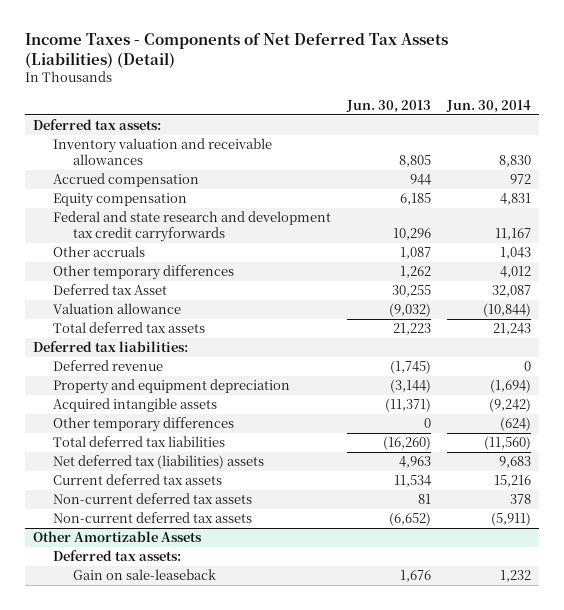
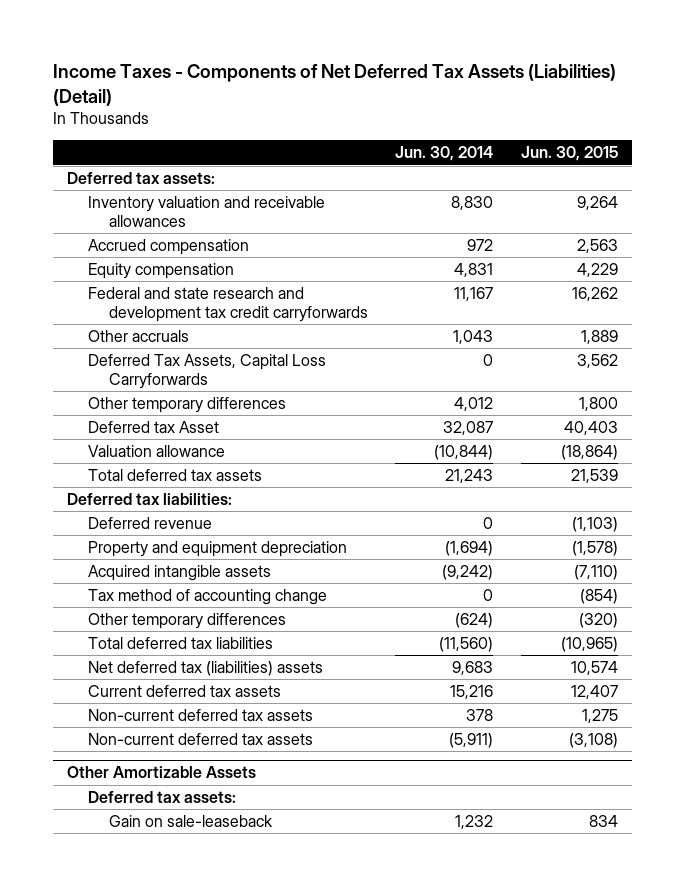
[346,99,432,113] Jun. 30, 2013 -> none
none -> [521,146,619,162] Jun. 30, 2015
none -> [88,354,327,389] Deferred Tax Assets, Capital Loss Carryforwards
none -> [88,589,328,606] Tax method of accounting change

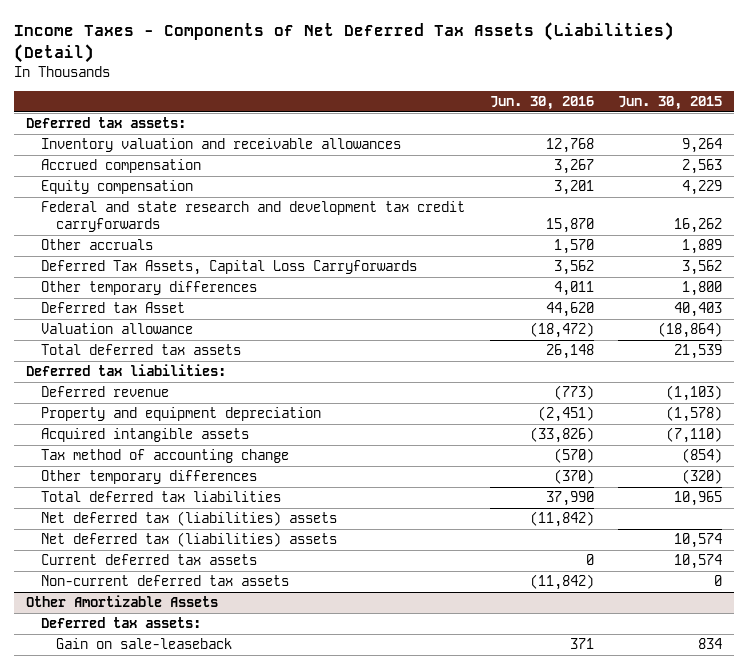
[395,146,494,162] Jun. 30, 2014 -> none
none -> [489,96,594,111] Jun. 30, 2016
[561,637,619,653] (10,965) -> [674,491,723,507] 10,965
none -> [41,511,338,527] Net deferred tax (liabilities) assets
[88,733,314,746] Non-current deferred tax assets -> none
[571,685,619,700] 12,407 -> [674,554,723,570] 10,574
[582,709,619,724] 1,275 -> [714,575,723,587] 0

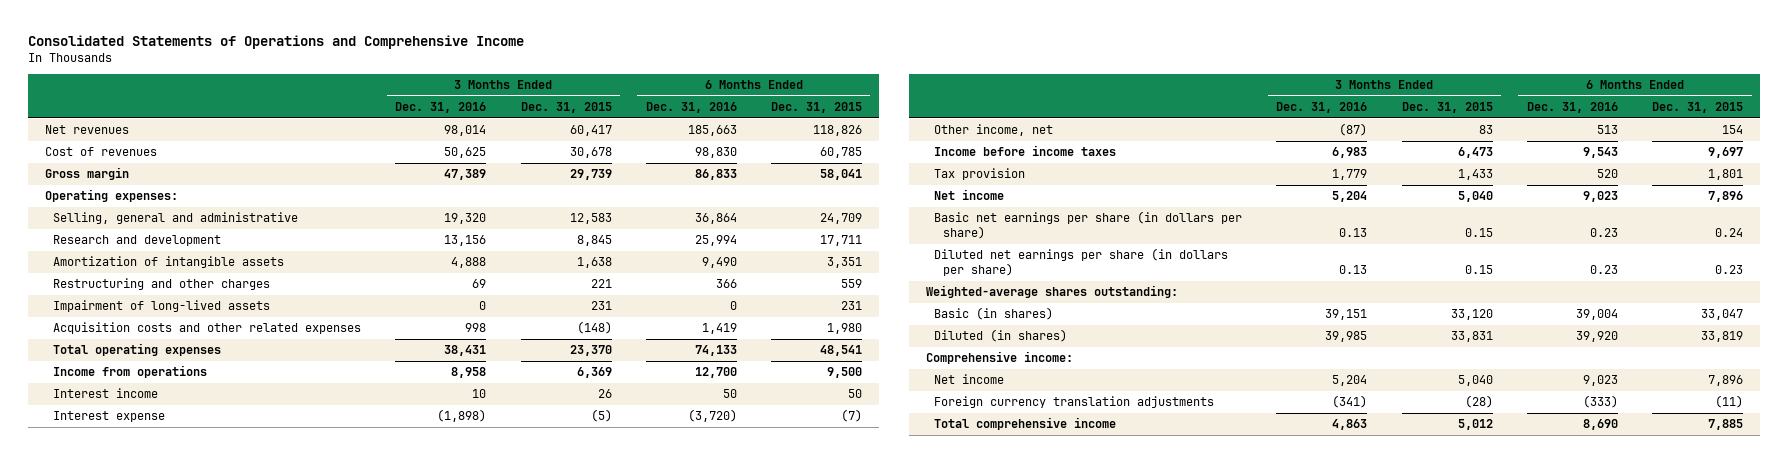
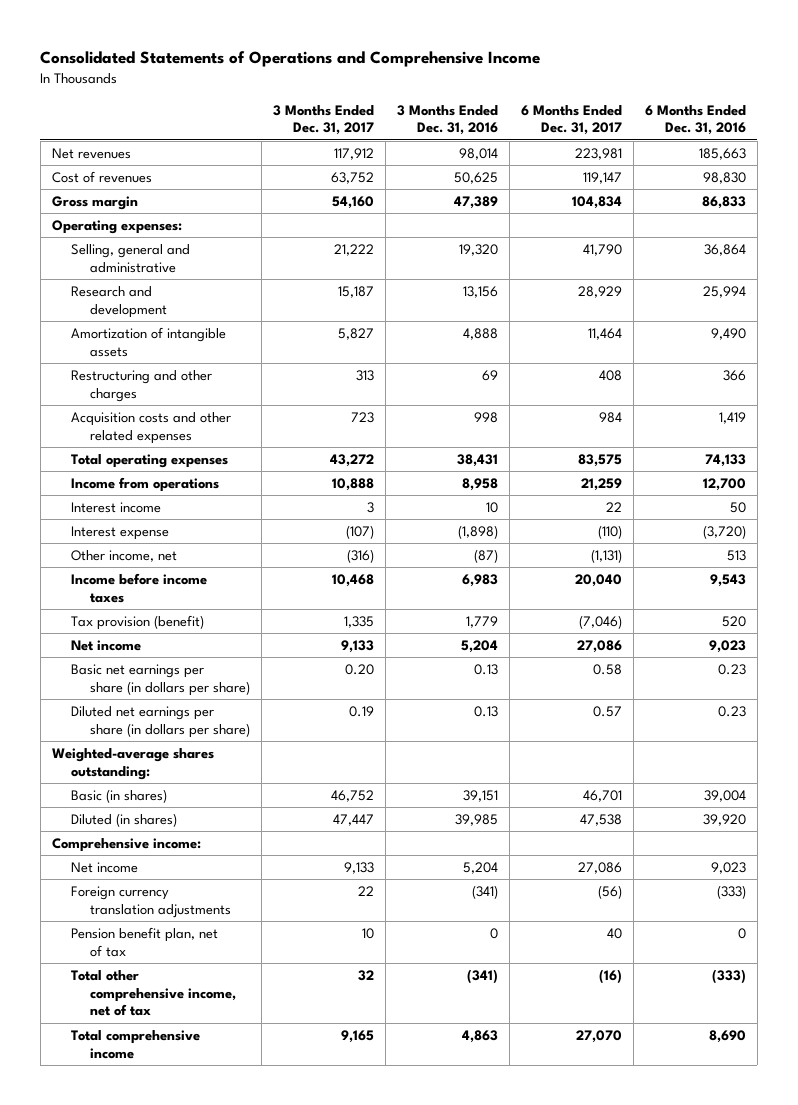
[520,102,612,114] Dec. 31, 2015 -> none
[770,102,862,114] Dec. 31, 2015 -> none
none -> [272,104,374,136] 3 Months Ended Dec. 31, 2017
none -> [520,104,622,136] 6 Months Ended Dec. 31, 2017
[53,300,271,313] Impairment of long-lived assets -> none
[934,168,1026,181] Tax provision -> [70,614,204,630] Tax provision (benefit)
none -> [70,926,218,957] Pension benefit plan, net of tax
none -> [70,969,236,1017] Total other comprehensive income, net of tax

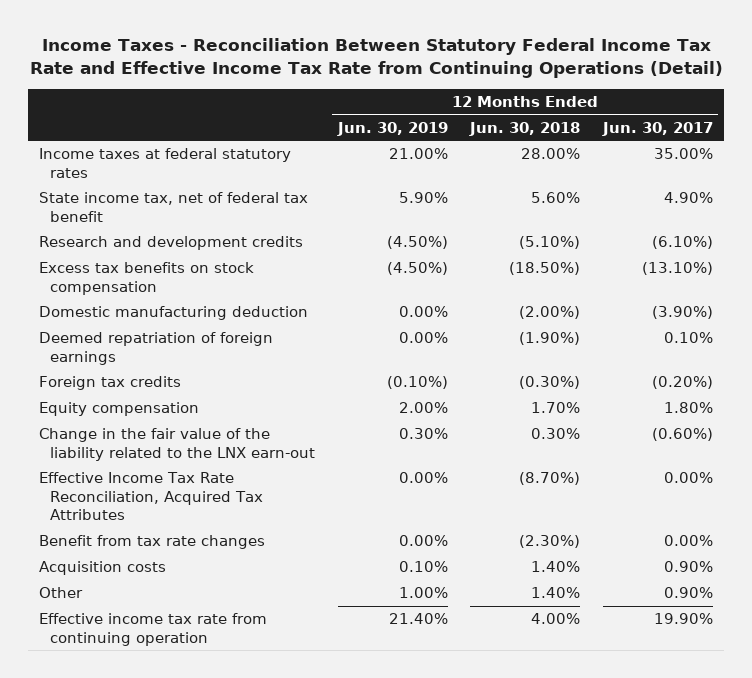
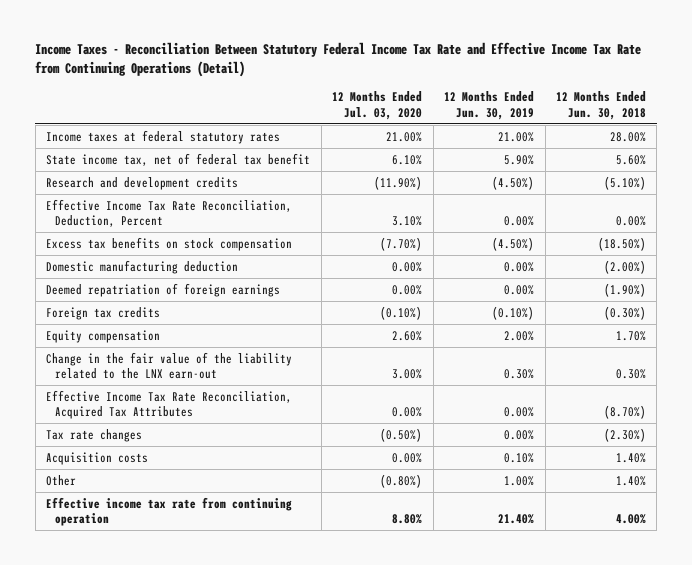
[601,121,713,136] Jun. 30, 2017 -> none
none -> [332,91,423,120] 12 Months Ended Jul. 03, 2020
none -> [46,198,293,227] Effective Income Tax Rate Reconciliation, Deduction, Percent
[38,535,265,550] Benefit from tax rate changes -> [46,428,143,442] Tax rate changes

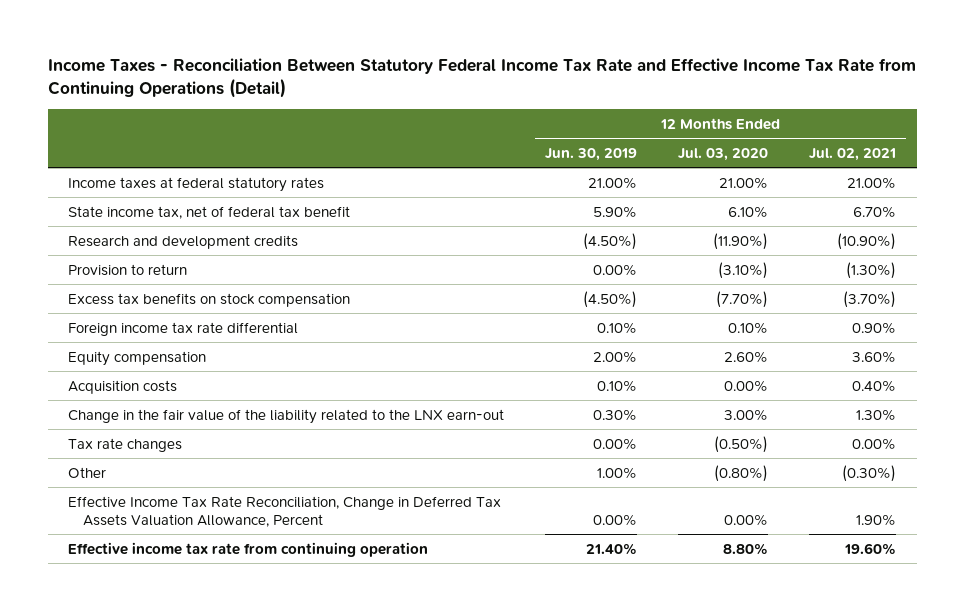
[556,91,647,120] 12 Months Ended Jun. 30, 2018 -> none
none -> [809,147,897,161] Jul. 02, 2021
[46,198,293,227] Effective Income Tax Rate Reconciliation, Deduction, Percent -> none
none -> [68,263,188,276] Provision to return
[46,259,239,274] Domestic manufacturing deduction -> none
[46,282,281,297] Deemed repatriation of foreign earnings -> none
[46,306,161,320] Foreign tax credits -> [68,321,299,336] Foreign income tax rate differential
[380,305,423,320] (0.10%) -> [728,321,769,334] 0.10%
[492,305,535,320] (0.10%) -> [597,321,638,334] 0.10%
[46,451,149,465] Acquisition costs -> [68,379,178,394] Acquisition costs
[46,389,293,419] Effective Income Tax Rate Reconciliation, Acquired Tax Attributes -> none
none -> [68,495,502,527] Effective Income Tax Rate Reconciliation, Change in Deferred Tax Assets Valuation Allowance, Percent

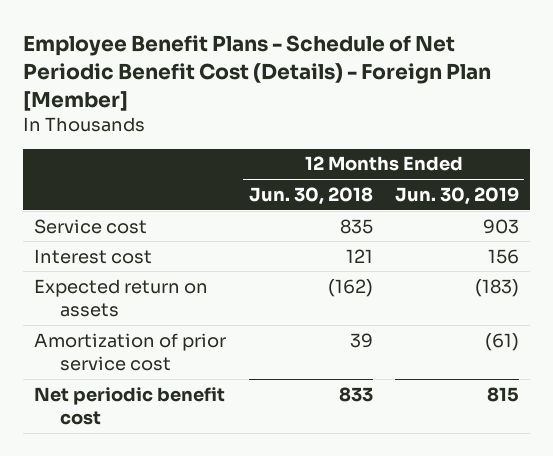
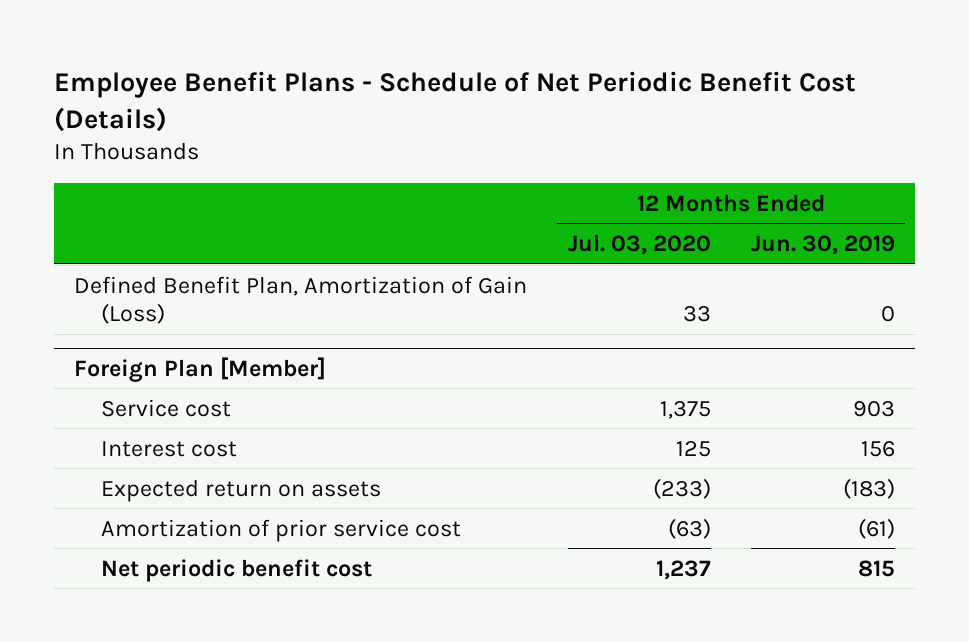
[23,35,492,111] Employee Benefit Plans - Schedule of Net Periodic Benefit Cost (Details) - Foreign Plan [Member] -> [54,70,857,132] Employee Benefit Plans - Schedule of Net Periodic Benefit Cost (Details)
[248,186,373,205] Jun. 30, 2018 -> none
none -> [567,233,711,255] Jul. 03, 2020
none -> [74,275,528,324] Defined Benefit Plan, Amortization of Gain (Loss)
none -> [74,356,327,382] Foreign Plan [Member]

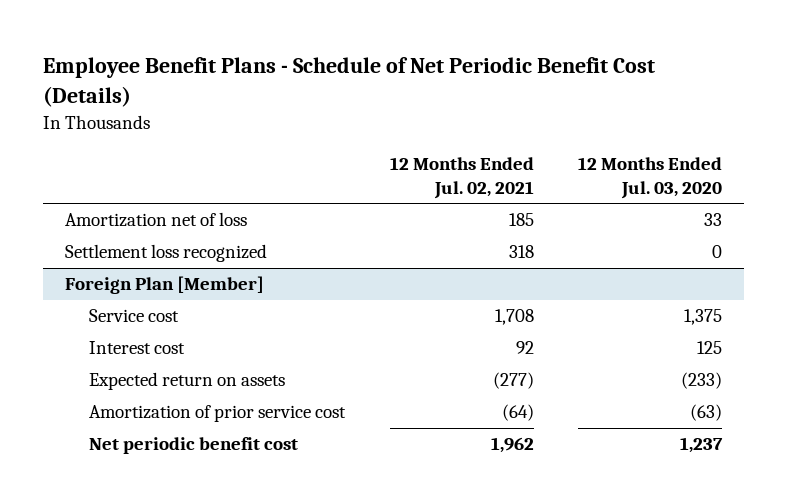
[750,234,895,255] Jun. 30, 2019 -> none
none -> [389,157,534,199] 12 Months Ended Jul. 02, 2021
[74,275,528,324] Defined Benefit Plan, Amortization of Gain (Loss) -> [65,212,248,228] Amortization net of loss
none -> [65,244,268,263] Settlement loss recognized

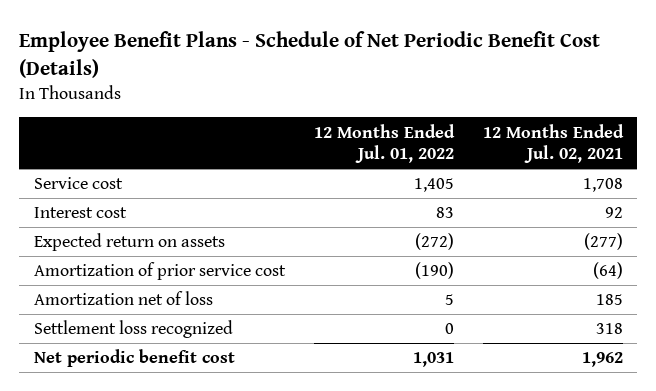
[577,157,722,199] 12 Months Ended Jul. 03, 2020 -> none
none -> [313,123,455,163] 12 Months Ended Jul. 01, 2022
[65,276,265,295] Foreign Plan [Member] -> none
[65,212,248,228] Amortization net of loss -> [33,291,213,306] Amortization net of loss
[65,244,268,263] Settlement loss recognized -> [33,320,233,339] Settlement loss recognized

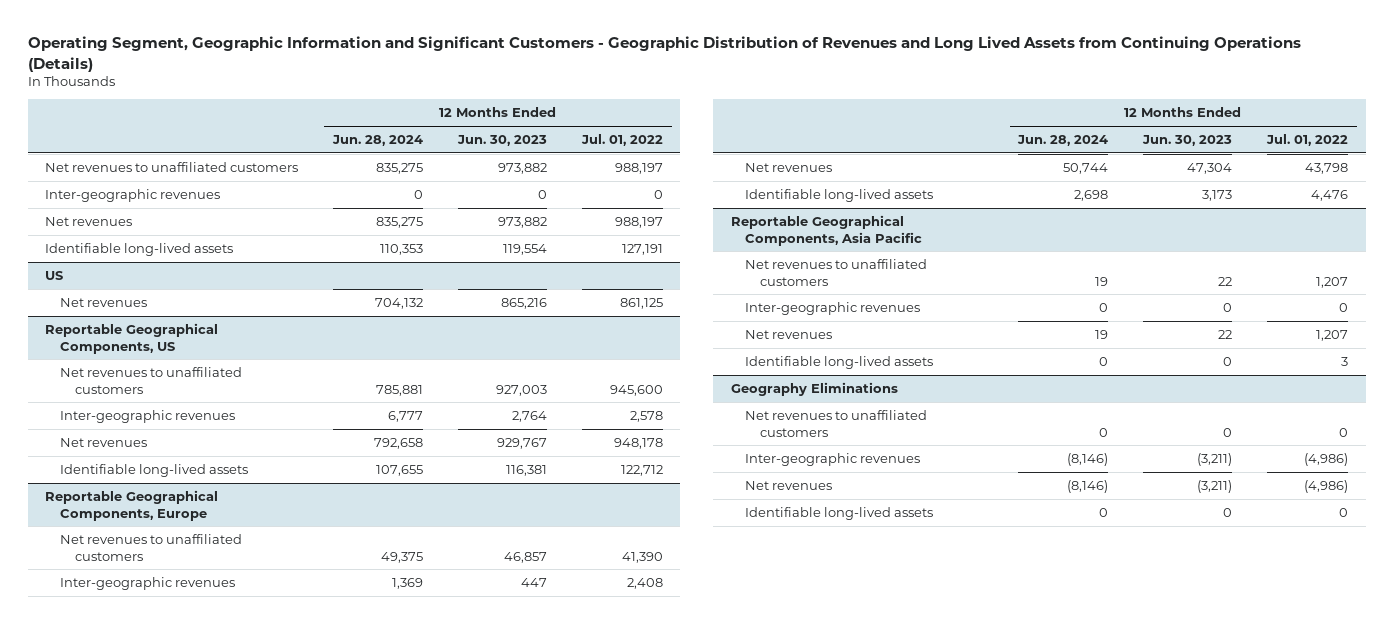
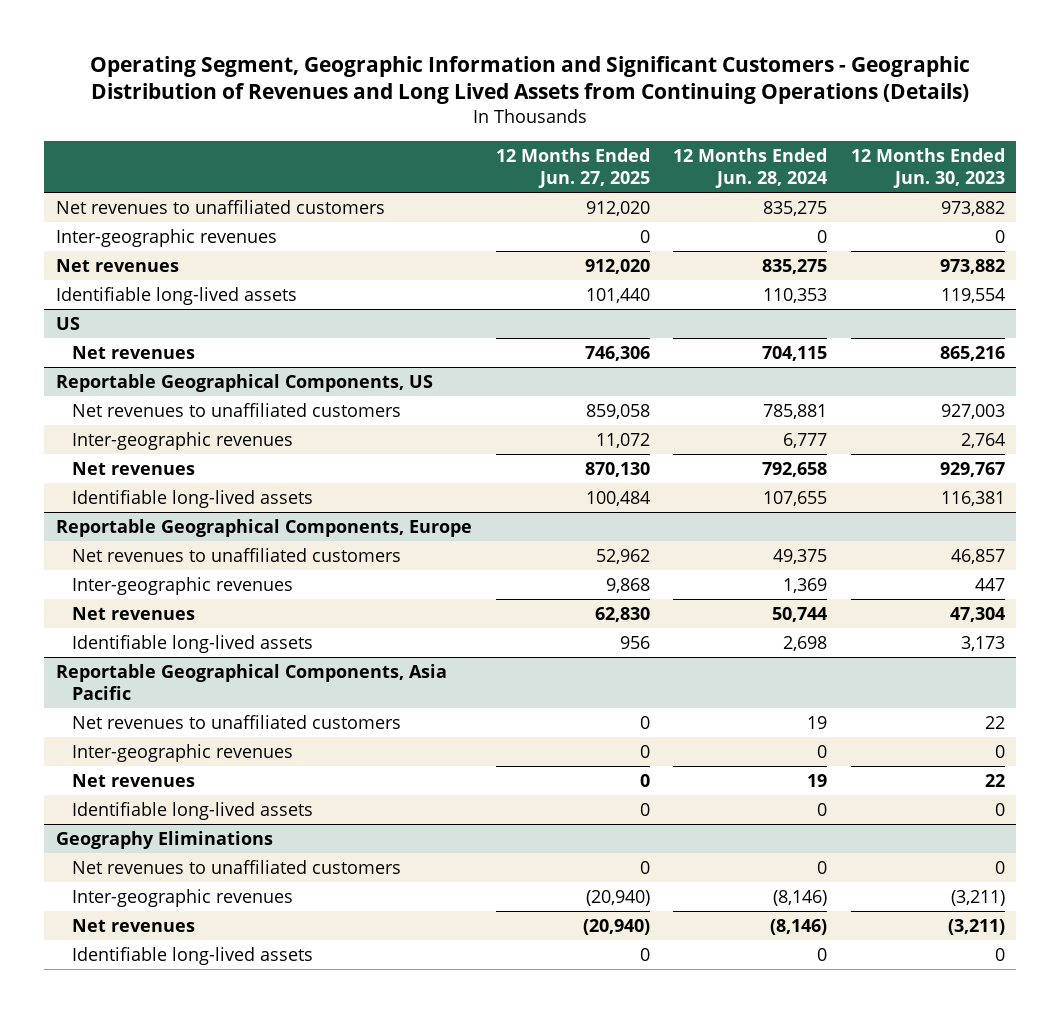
[580,133,663,146] Jul. 01, 2022 -> none
none -> [495,147,650,189] 12 Months Ended Jun. 27, 2025
[375,297,424,309] 704,132 -> [762,345,828,361] 704,115

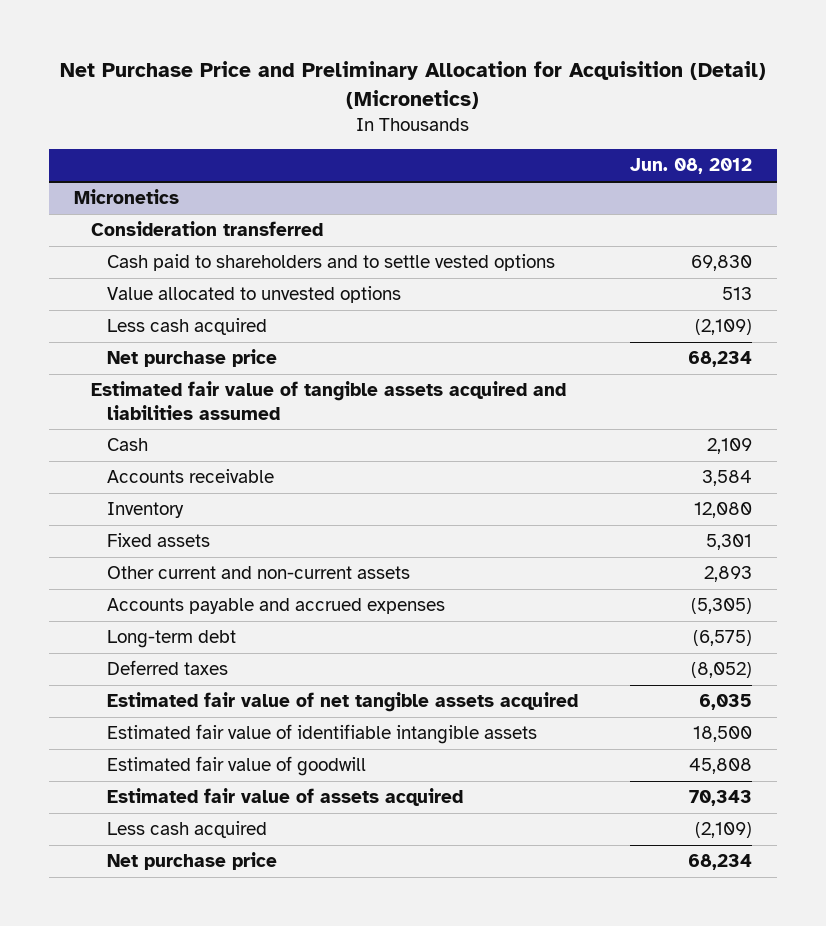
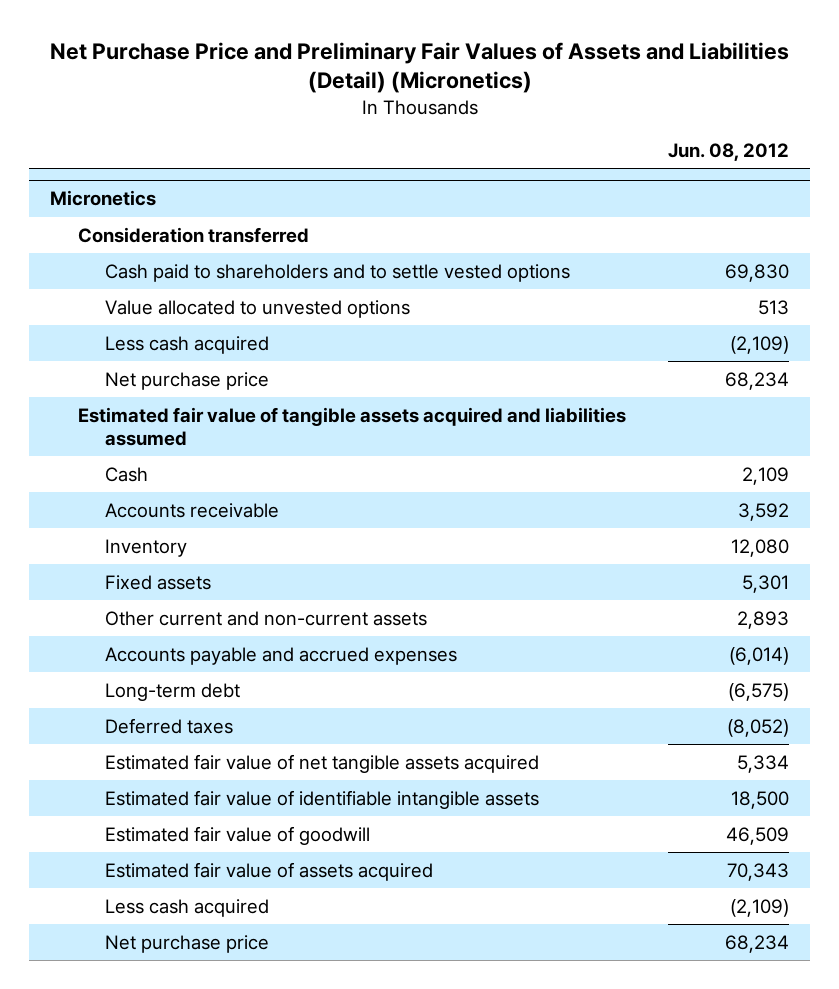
[59,61,766,109] Net Purchase Price and Preliminary Allocation for Acquisition (Detail) (Micronetics) -> [49,41,789,94] Net Purchase Price and Preliminary Fair Values of Assets and Liabilities (Detail) (Micronetics)
[701,470,752,487] 3,584 -> [737,502,789,521] 3,592
[690,598,752,615] (5,305) -> [728,646,789,665] (6,014)
[698,694,752,711] 6,035 -> [736,754,789,773] 5,334
[688,758,752,775] 45,808 -> [725,826,789,845] 46,509

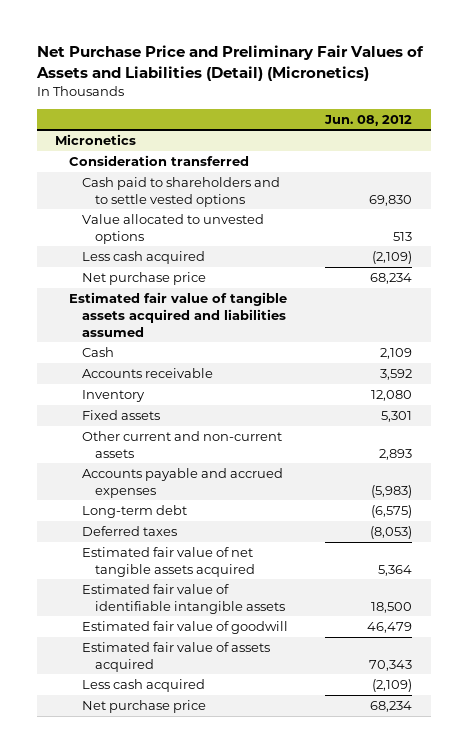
[728,646,789,665] (6,014) -> [371,484,413,498] (5,983)
[726,718,789,737] (8,052) -> [370,525,413,539] (8,053)
[736,754,789,773] 5,334 -> [378,564,413,576] 5,364
[725,826,789,845] 46,509 -> [367,621,413,633] 46,479

